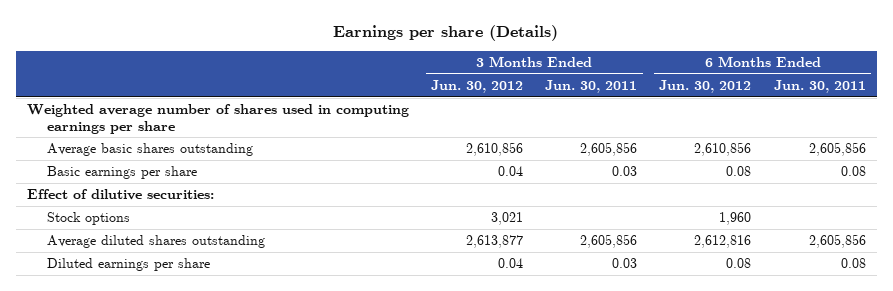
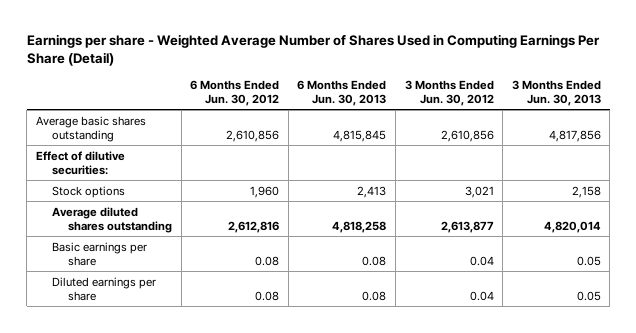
[333,25,559,42] Earnings per share (Details) -> [26,33,600,66] Earnings per share - Weighted Average Number of Shares Used in Computing Earnings Per Share (Detail)
[545,79,638,93] Jun. 30, 2011 -> none
[773,79,866,93] Jun. 30, 2011 -> none
none -> [297,79,387,106] 6 Months Ended Jun. 30, 2013
none -> [511,79,601,106] 3 Months Ended Jun. 30, 2013
[27,104,410,134] Weighted average number of shares used in computing earnings per share -> none
[46,166,197,180] Basic earnings per share -> [52,241,148,266] Basic earnings per share

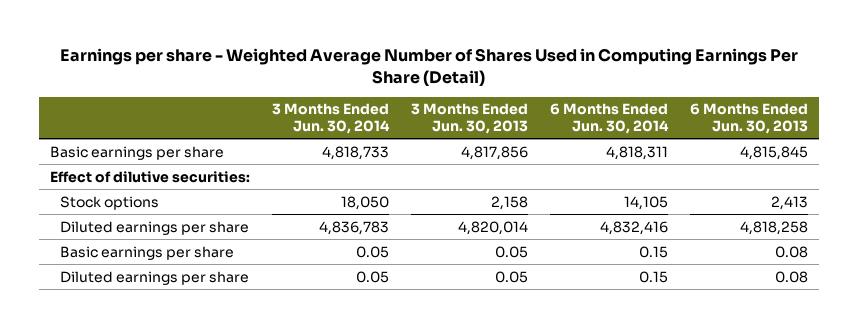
[190,79,280,106] 6 Months Ended Jun. 30, 2012 -> none
[404,79,494,106] 3 Months Ended Jun. 30, 2012 -> none
none -> [272,103,391,134] 3 Months Ended Jun. 30, 2014
none -> [549,103,669,134] 6 Months Ended Jun. 30, 2014
[35,115,146,142] Average basic shares outstanding -> [50,145,225,160] Basic earnings per share
[52,206,173,233] Average diluted shares outstanding -> [60,220,250,235] Diluted earnings per share

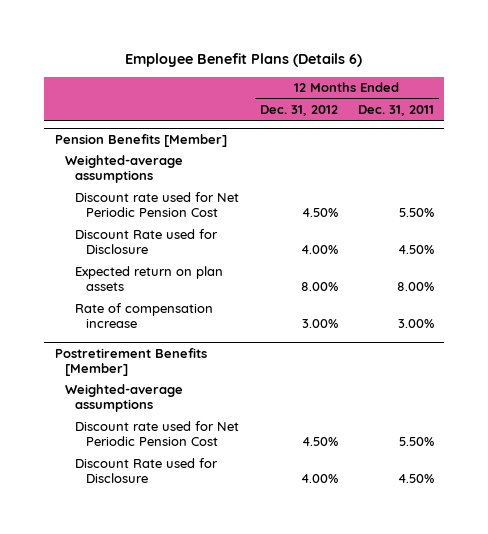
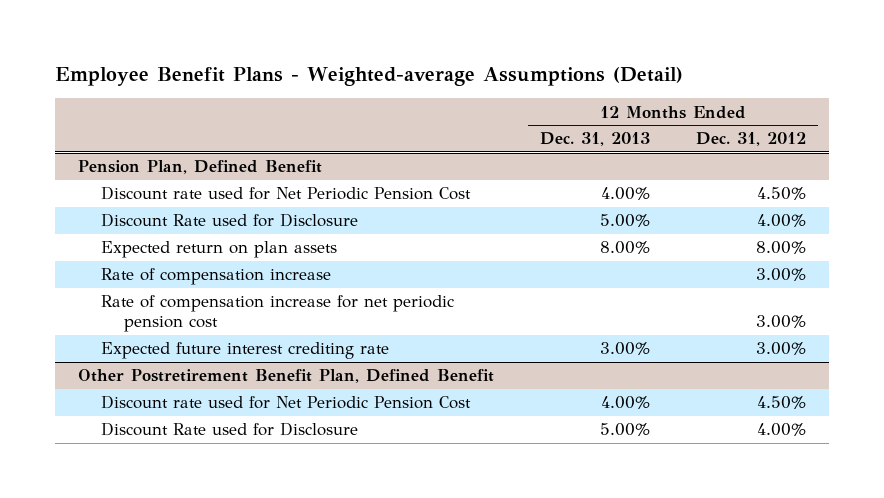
[125,53,363,68] Employee Benefit Plans (Details 6) -> [54,67,683,87] Employee Benefit Plans - Weighted-average Assumptions (Detail)
[357,105,434,117] Dec. 31, 2011 -> none
none -> [539,132,650,147] Dec. 31, 2013
[54,133,227,147] Pension Benefits [Member] -> none
[65,155,184,184] Weighted-average assumptions -> none
none -> [77,160,322,175] Pension Plan, Defined Benefit
[54,347,207,377] Postretirement Benefits [Member] -> none
[65,384,184,413] Weighted-average assumptions -> none
none -> [100,295,454,333] Rate of compensation increase for net periodic pension cost
none -> [100,342,389,360] Expected future interest crediting rate
none -> [77,369,494,384] Other Postretirement Benefit Plan, Defined Benefit

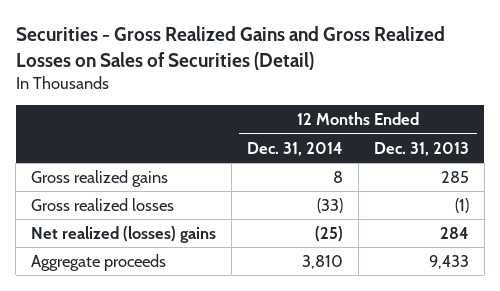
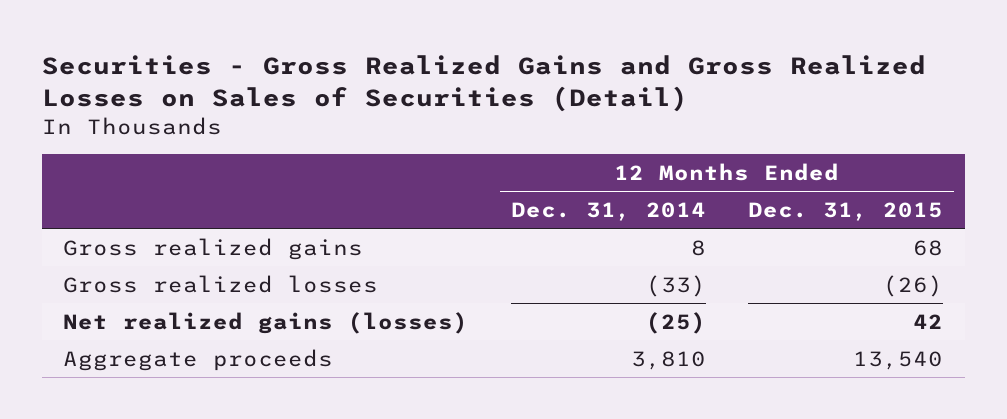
[374,141,470,156] Dec. 31, 2013 -> none
none -> [748,201,944,221] Dec. 31, 2015
[31,225,217,243] Net realized (losses) gains -> [63,311,469,334] Net realized gains (losses)

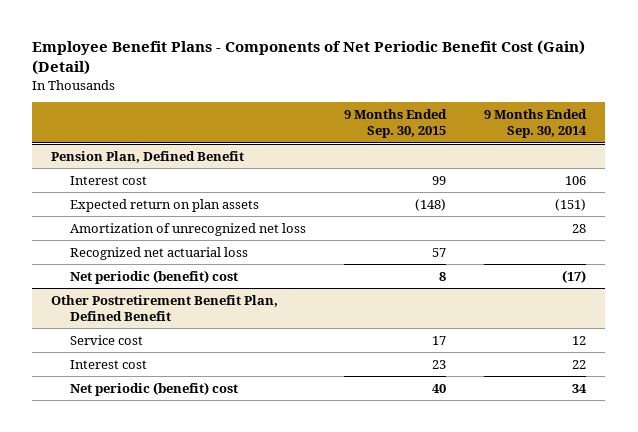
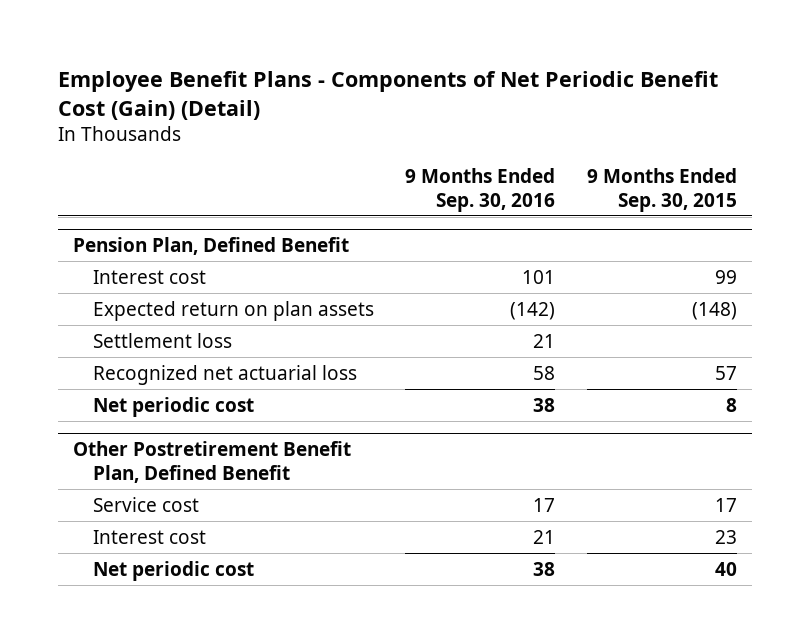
[484,108,588,139] 9 Months Ended Sep. 30, 2014 -> none
none -> [405,167,556,212] 9 Months Ended Sep. 30, 2016
[70,222,307,236] Amortization of unrecognized net loss -> [93,332,233,348] Settlement loss
[70,269,239,284] Net periodic (benefit) cost -> [93,396,255,417] Net periodic cost
[70,381,239,396] Net periodic (benefit) cost -> [93,560,255,581] Net periodic cost

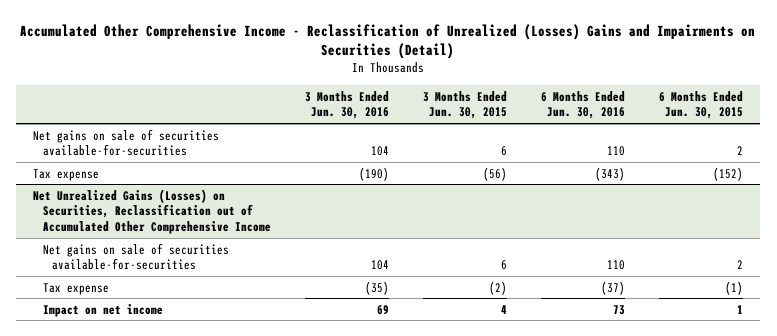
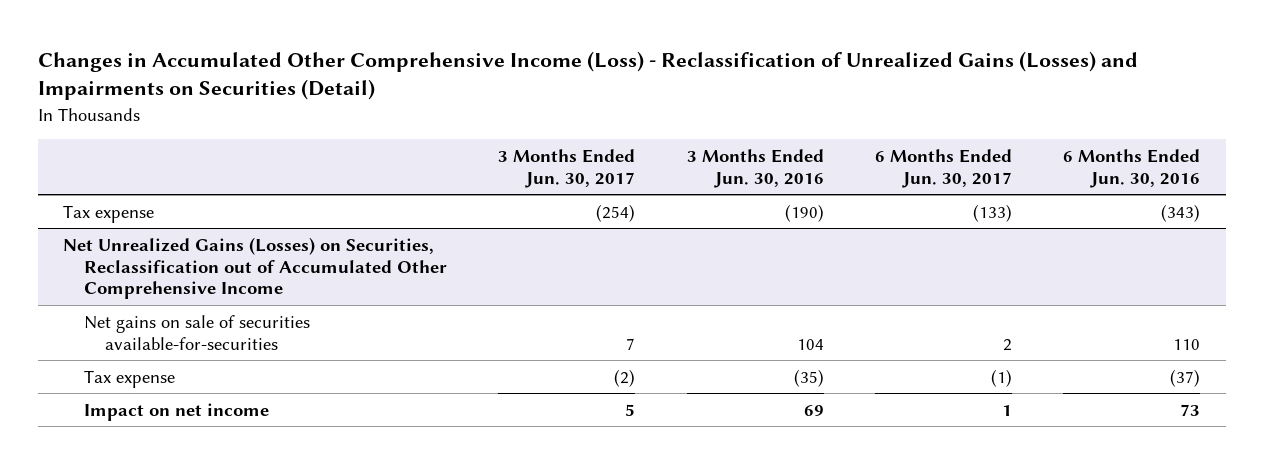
[20,23,756,60] Accumulated Other Comprehensive Income - Reclassification of Unrealized (Losses) Gains and Impairments on Securities (Detail) -> [37,50,1138,101] Changes in Accumulated Other Comprehensive Income (Loss) - Reclassification of Unrealized Gains (Losses) and Impairments on Securities (Detail)
[422,90,507,120] 3 Months Ended Jun. 30, 2015 -> none
[659,90,744,120] 6 Months Ended Jun. 30, 2015 -> none
none -> [498,148,636,188] 3 Months Ended Jun. 30, 2017
none -> [874,148,1012,188] 6 Months Ended Jun. 30, 2017
[33,128,220,157] Net gains on sale of securities available-for-securities -> none

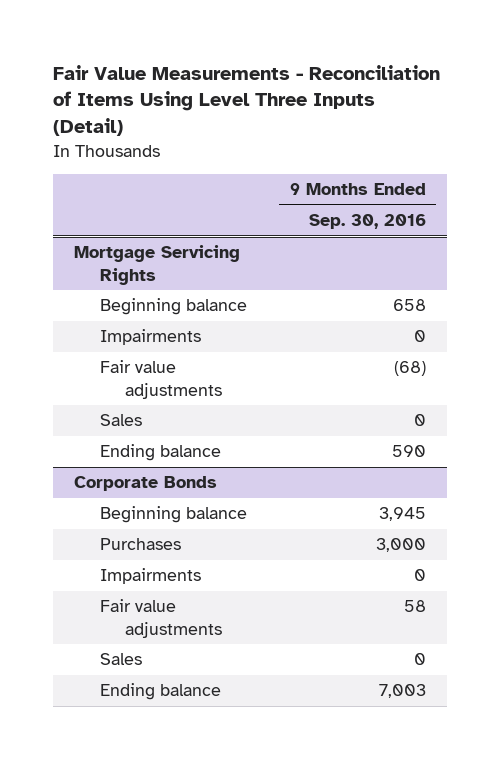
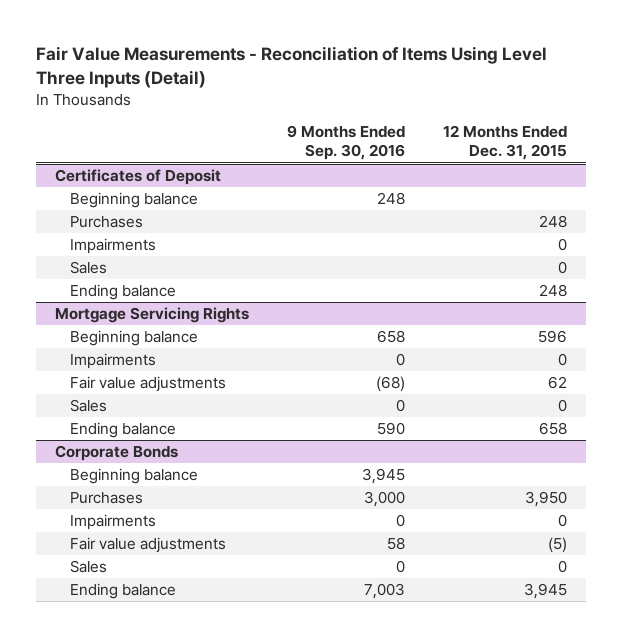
none -> [443,125,568,161] 12 Months Ended Dec. 31, 2015
none -> [55,169,222,186] Certificates of Deposit
none -> [69,192,198,209] Beginning balance
none -> [69,216,143,229] Purchases
none -> [69,238,156,255] Impairments
none -> [69,261,107,275] Sales
none -> [69,284,176,301] Ending balance

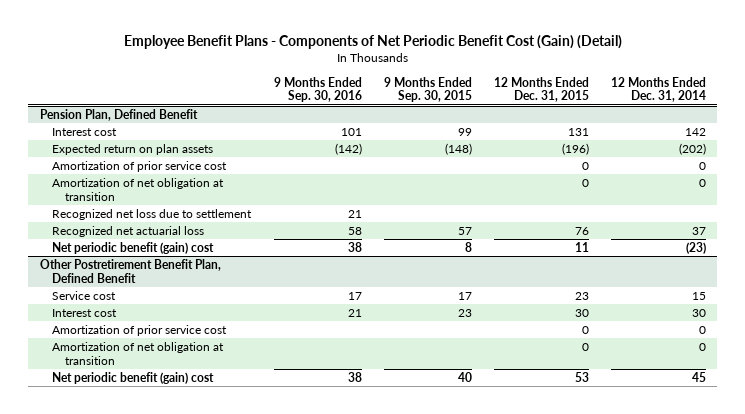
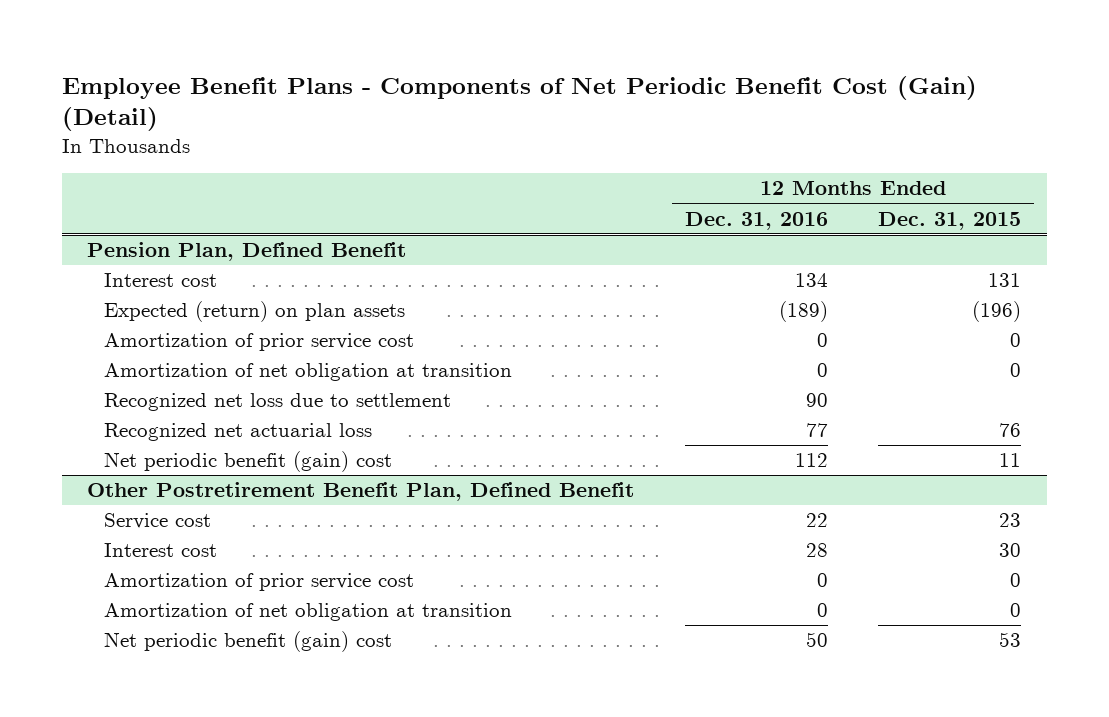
[273,76,362,103] 9 Months Ended Sep. 30, 2016 -> none
[383,76,472,103] 9 Months Ended Sep. 30, 2015 -> none
[610,76,706,103] 12 Months Ended Dec. 31, 2014 -> none
none -> [684,211,828,230] Dec. 31, 2016
[52,143,214,155] Expected return on plan assets -> [103,301,405,323] Expected (return) on plan assets

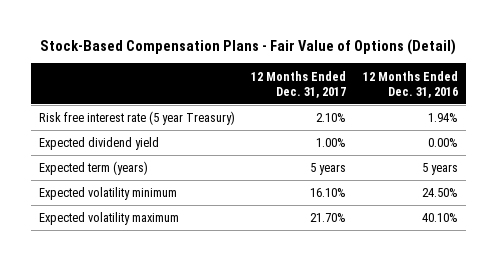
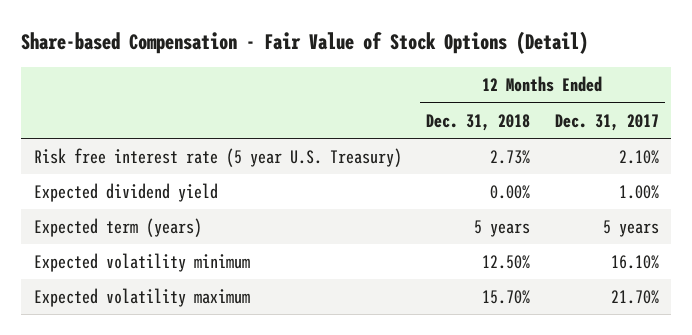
[40,38,457,55] Stock-Based Compensation Plans - Fair Value of Options (Detail) -> [21,31,589,55] Share-based Compensation - Fair Value of Stock Options (Detail)
[362,70,458,98] 12 Months Ended Dec. 31, 2016 -> none
none -> [426,113,531,131] Dec. 31, 2018
[39,111,236,126] Risk free interest rate (5 year Treasury) -> [33,147,402,167] Risk free interest rate (5 year U.S. Treasury)

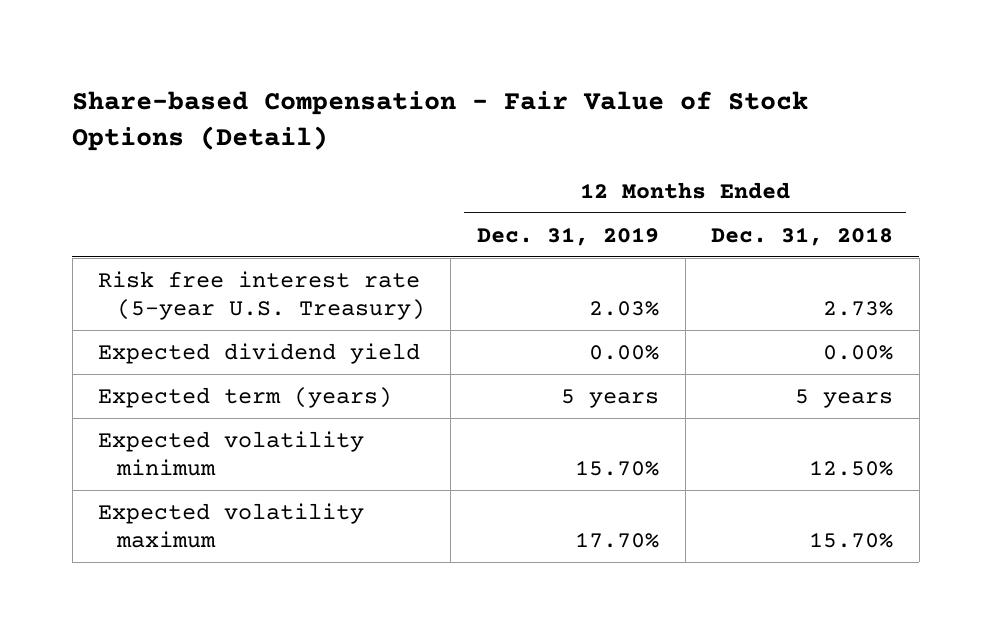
[554,113,659,131] Dec. 31, 2017 -> none
none -> [476,226,659,246] Dec. 31, 2019
[33,147,402,167] Risk free interest rate (5 year U.S. Treasury) -> [98,270,425,320] Risk free interest rate (5-year U.S. Treasury)

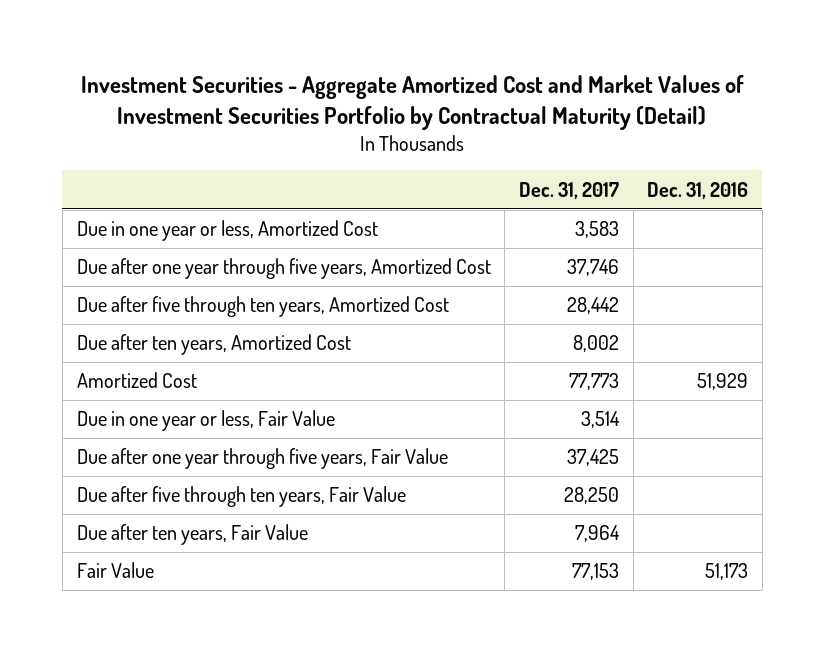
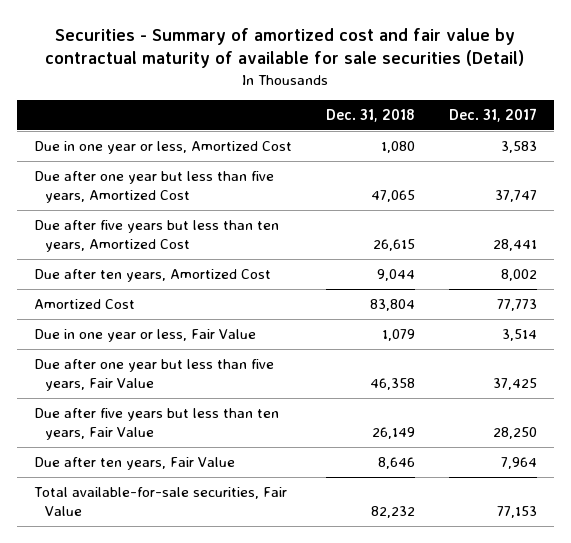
[81,75,745,130] Investment Securities - Aggregate Amortized Cost and Market Values of Investment Securities Portfolio by Contractual Maturity (Detail) -> [45,27,525,69] Securities - Summary of amortized cost and fair value by contractual maturity of available for sale securities (Detail)
[647,181,749,199] Dec. 31, 2016 -> none
none -> [325,109,415,123] Dec. 31, 2018
[76,258,491,280] Due after one year through five years, Amortized Cost -> [33,171,274,204] Due after one year but less than five years, Amortized Cost
[566,259,619,277] 37,746 -> [494,190,537,203] 37,747
[76,296,449,318] Due after five through ten years, Amortized Cost -> [33,220,279,253] Due after five years but less than ten years, Amortized Cost
[566,297,619,315] 28,442 -> [492,239,537,252] 28,441
[76,448,448,470] Due after one year through five years, Fair Value -> [33,359,274,392] Due after one year but less than five years, Fair Value
[76,486,406,508] Due after five through ten years, Fair Value -> [33,408,279,441] Due after five years but less than ten years, Fair Value
[76,562,154,579] Fair Value -> [33,487,287,517] Total available-for-sale securities, Fair Value

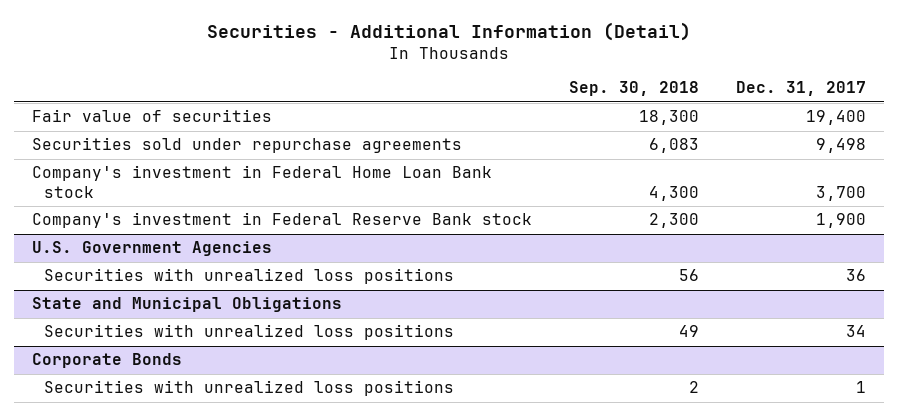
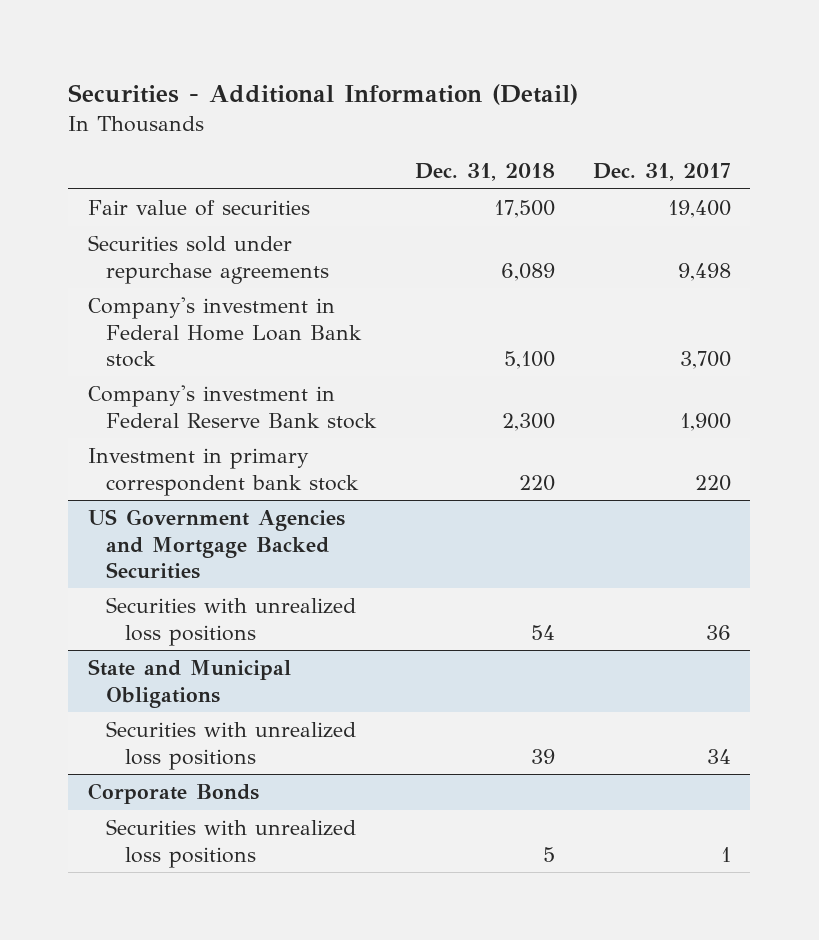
[568,81,699,97] Sep. 30, 2018 -> none
none -> [414,162,555,181] Dec. 31, 2018
[32,241,273,257] U.S. Government Agencies -> none
none -> [87,448,360,496] Investment in primary correspondent bank stock
none -> [87,509,345,579] US Government Agencies and Mortgage Backed Securities

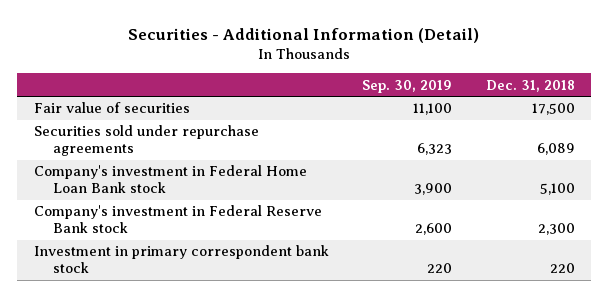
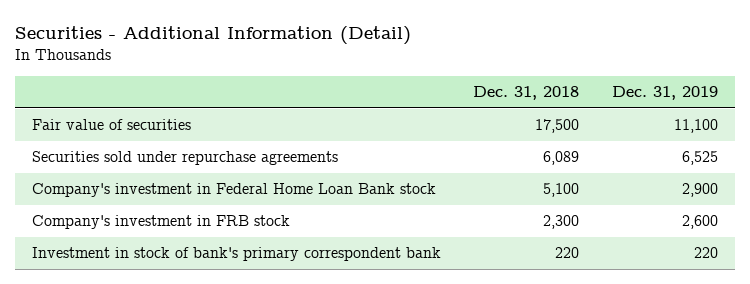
[362,79,453,93] Sep. 30, 2019 -> none
none -> [612,86,719,101] Dec. 31, 2019
[33,205,322,234] Company's investment in Federal Reserve Bank stock -> [31,215,290,230] Company's investment in FRB stock
[33,245,329,274] Investment in primary correspondent bank stock -> [31,247,441,262] Investment in stock of bank's primary correspondent bank

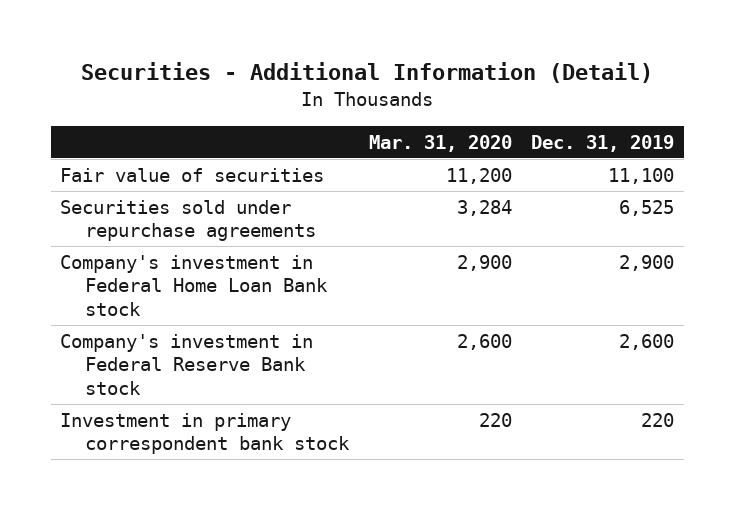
[473,86,580,101] Dec. 31, 2018 -> none
none -> [368,134,512,152] Mar. 31, 2020
[31,215,290,230] Company's investment in FRB stock -> [60,333,314,395] Company's investment in Federal Reserve Bank stock
[31,247,441,262] Investment in stock of bank's primary correspondent bank -> [60,412,351,455] Investment in primary correspondent bank stock

